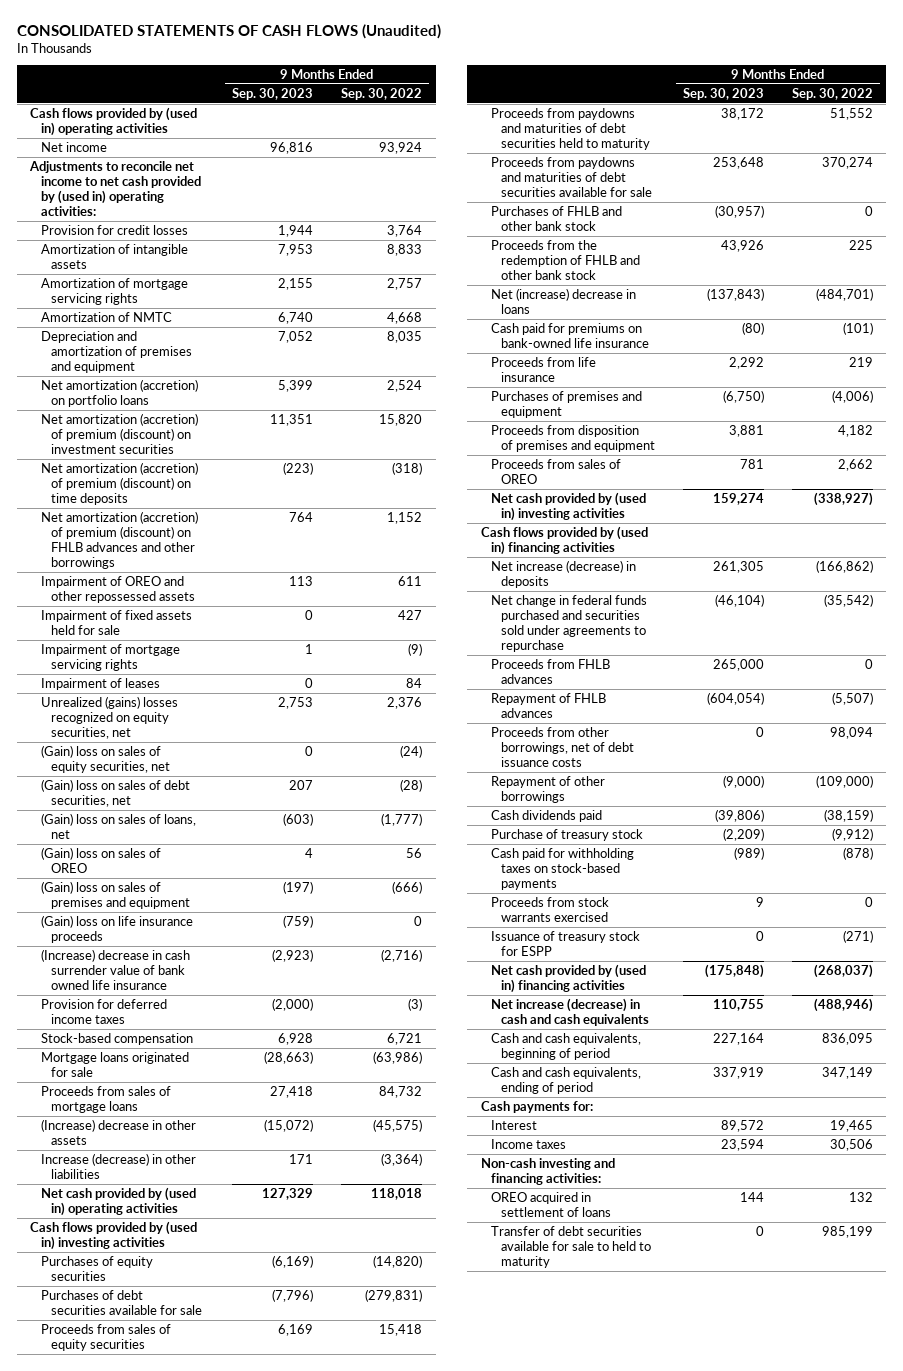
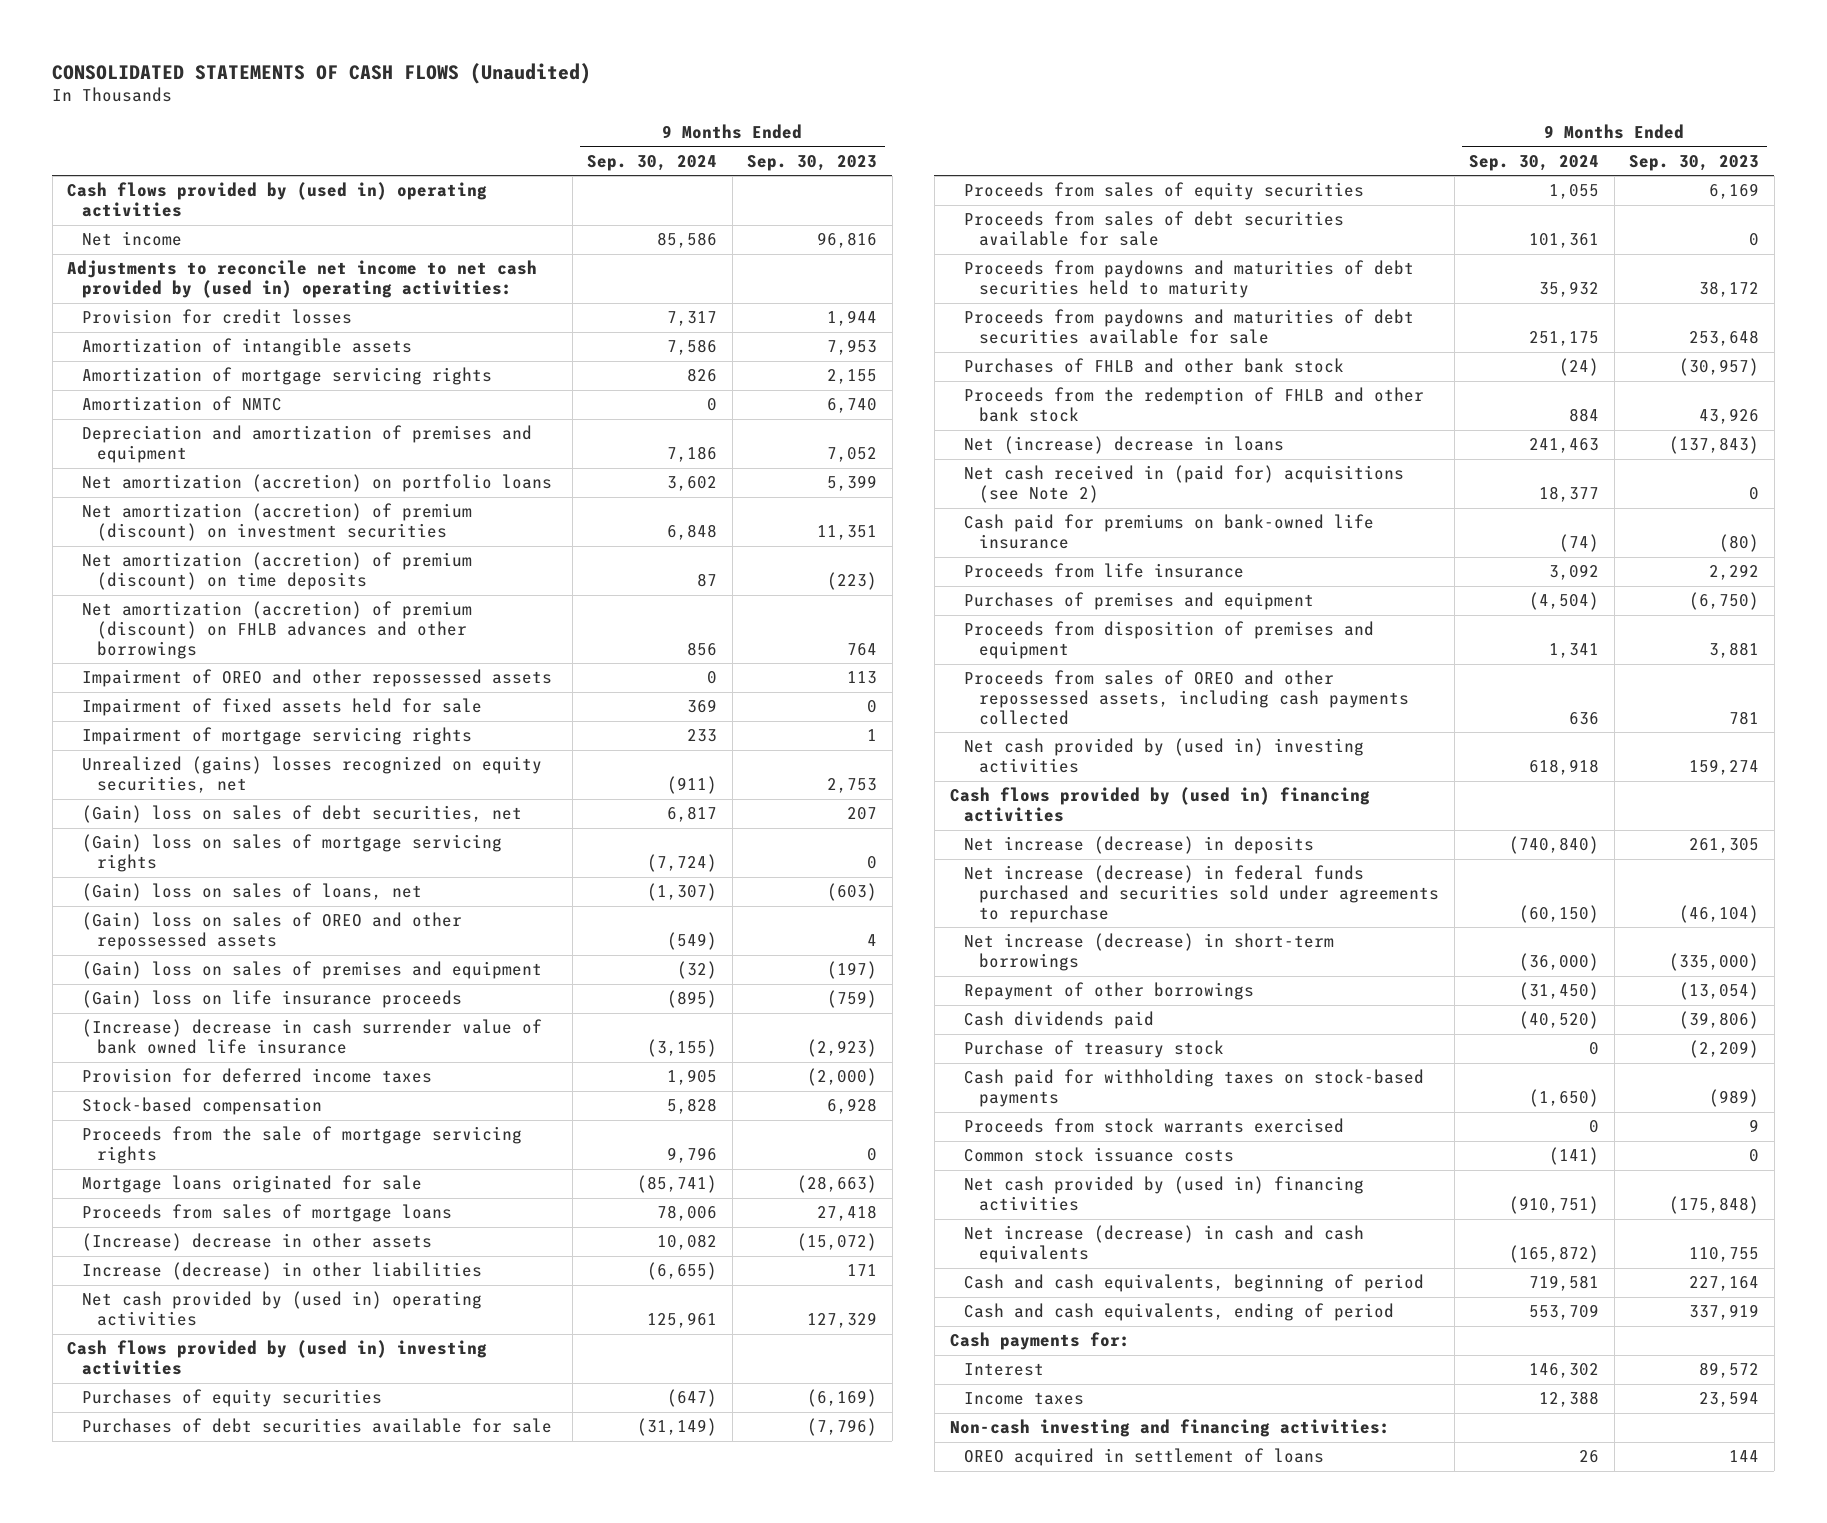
[341,87,423,100] Sep. 30, 2022 -> none
none -> [587,154,718,171] Sep. 30, 2024
[40,677,160,690] Impairment of leases -> none
[40,744,170,773] (Gain) loss on sales of equity securities, net -> none
none -> [82,834,503,873] (Gain) loss on sales of mortgage servicing rights
[40,846,161,873] (Gain) loss on sales of OREO -> [82,912,463,951] (Gain) loss on sales of OREO and other repossessed assets
none -> [82,1126,523,1165] Proceeds from the sale of mortgage servicing rights
none -> [964,211,1345,247] Proceeds from sales of debt securities available for sale
none -> [964,465,1405,504] Net cash received in (paid for) acquisitions (see Note 2)
[491,458,622,484] Proceeds from sales of OREO -> [964,670,1410,726] Proceeds from sales of OREO and other repossessed assets, including cash payments collected
[491,658,611,684] Proceeds from FHLB advances -> none
[491,692,607,718] Repayment of FHLB advances -> none
[491,726,635,767] Proceeds from other borrowings, net of debt issuance costs -> none
[491,594,648,652] Net change in federal funds purchased and securities sold under agreements to repurchase -> [964,865,1440,924] Net increase (decrease) in federal funds purchased and securities sold under agreements to repurchase
none -> [964,933,1335,972] Net increase (decrease) in short-term borrowings
[722,774,764,788] (9,000) -> [1679,982,1760,1001] (13,054)
[491,930,641,956] Issuance of treasury stock for ESPP -> none
none -> [964,1147,1235,1163] Common stock issuance costs
[491,1225,652,1268] Transfer of debt securities available for sale to held to maturity -> none

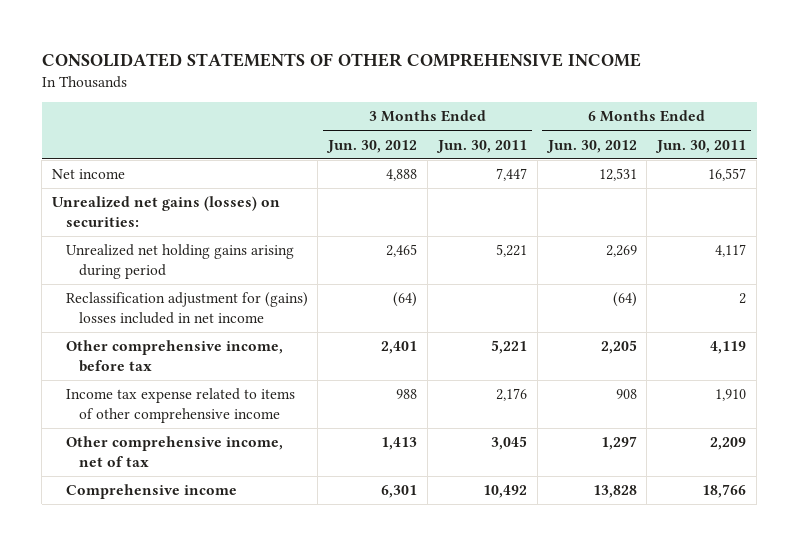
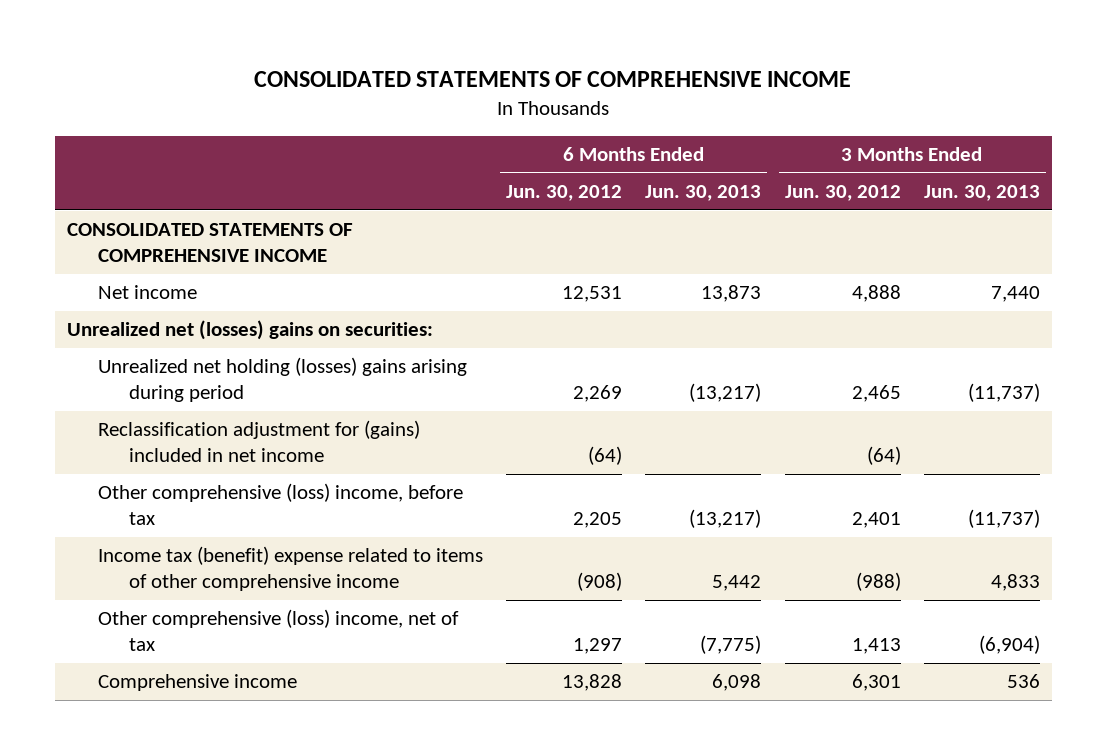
[41,52,641,67] CONSOLIDATED STATEMENTS OF OTHER COMPREHENSIVE INCOME -> [254,71,852,88] CONSOLIDATED STATEMENTS OF COMPREHENSIVE INCOME
[435,139,527,153] Jun. 30, 2011 -> none
[655,139,747,153] Jun. 30, 2011 -> none
none -> [645,184,762,201] Jun. 30, 2013
none -> [923,184,1040,201] Jun. 30, 2013
none -> [66,223,353,263] CONSOLIDATED STATEMENTS OF COMPREHENSIVE INCOME
[52,196,281,227] Unrealized net gains (losses) on securities: -> [66,320,433,341] Unrealized net (losses) gains on securities:
[65,244,294,279] Unrealized net holding gains arising during period -> [97,357,467,403] Unrealized net holding (losses) gains arising during period
[65,292,308,324] Reclassification adjustment for (gains) losses included in net income -> [97,420,420,463] Reclassification adjustment for (gains) included in net income
[65,340,283,372] Other comprehensive income, before tax -> [97,483,463,526] Other comprehensive (loss) income, before tax
[65,388,295,423] Income tax expense related to items of other comprehensive income -> [97,546,483,592] Income tax (benefit) expense related to items of other comprehensive income
[396,389,418,400] 988 -> [855,572,901,592] (988)
[615,389,637,400] 908 -> [576,572,622,592] (908)
[65,436,283,467] Other comprehensive income, net of tax -> [97,609,459,652] Other comprehensive (loss) income, net of tax

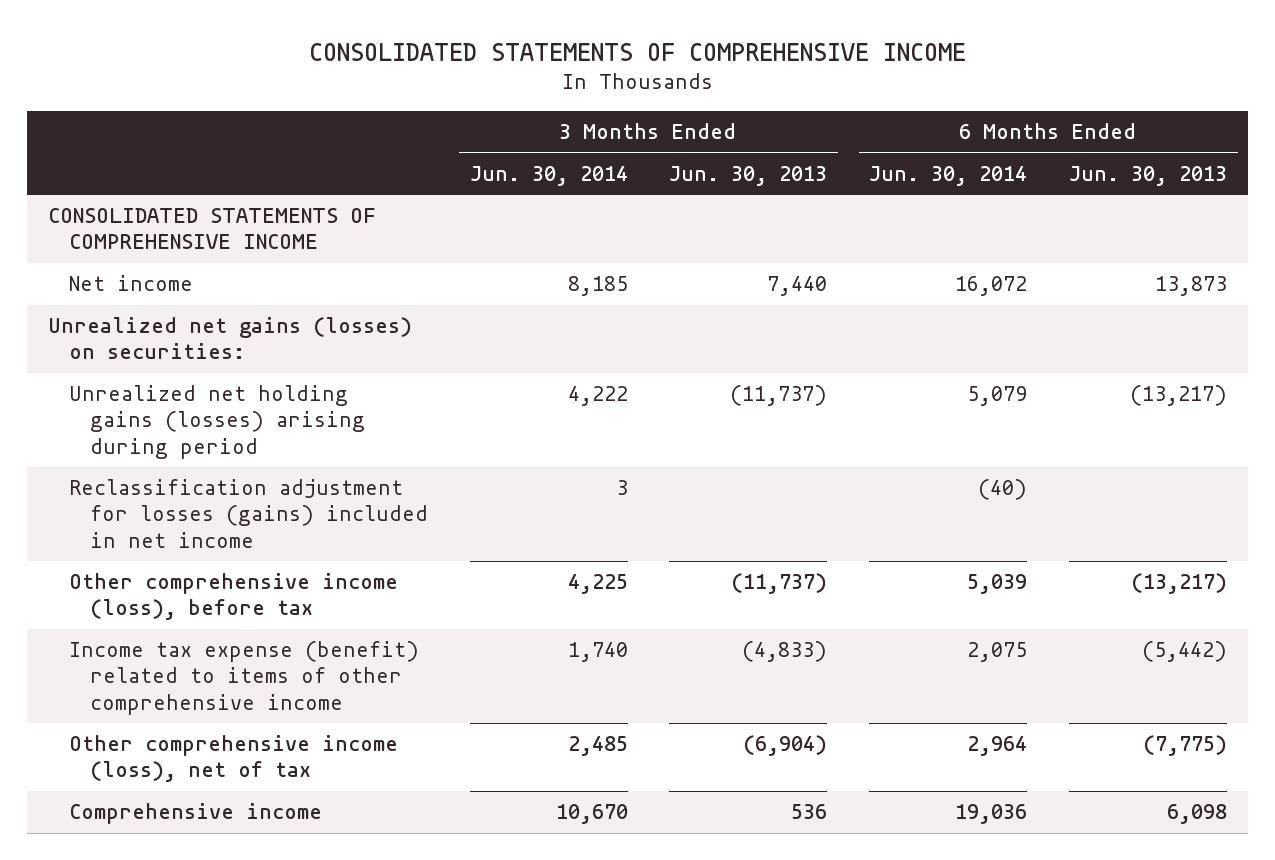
[505,184,622,201] Jun. 30, 2012 -> none
[784,184,901,201] Jun. 30, 2012 -> none
none -> [469,165,628,186] Jun. 30, 2014
none -> [869,165,1028,186] Jun. 30, 2014
[66,320,433,341] Unrealized net (losses) gains on securities: -> [48,317,413,360] Unrealized net gains (losses) on securities:
[97,357,467,403] Unrealized net holding (losses) gains arising during period -> [68,385,365,459] Unrealized net holding gains (losses) arising during period
[97,420,420,463] Reclassification adjustment for (gains) included in net income -> [68,479,428,548] Reclassification adjustment for losses (gains) included in net income
[97,483,463,526] Other comprehensive (loss) income, before tax -> [68,573,398,621] Other comprehensive income (loss), before tax
[97,546,483,592] Income tax (benefit) expense related to items of other comprehensive income -> [68,641,419,715] Income tax expense (benefit) related to items of other comprehensive income
[712,575,762,592] 5,442 -> [1142,641,1228,663] (5,442)
[990,574,1040,592] 4,833 -> [742,641,828,663] (4,833)
[97,609,459,652] Other comprehensive (loss) income, net of tax -> [68,735,398,783] Other comprehensive income (loss), net of tax

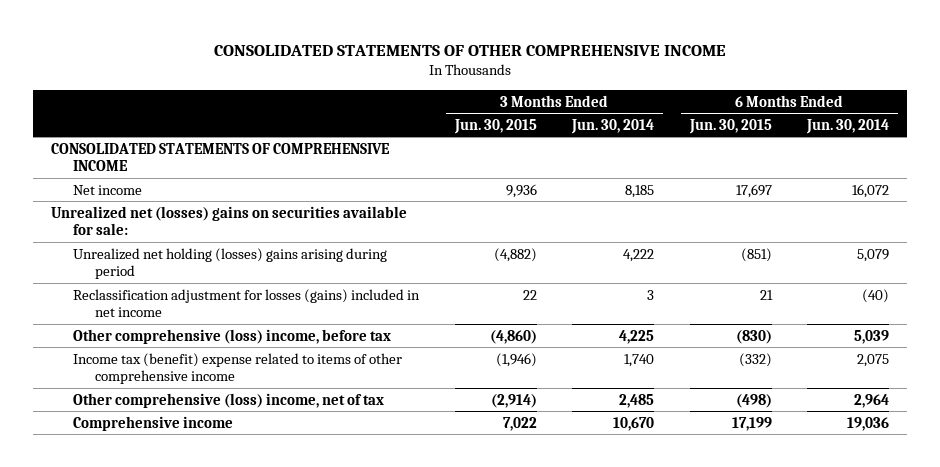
[308,42,966,61] CONSOLIDATED STATEMENTS OF COMPREHENSIVE INCOME -> [214,44,727,56] CONSOLIDATED STATEMENTS OF OTHER COMPREHENSIVE INCOME
[669,165,828,186] Jun. 30, 2013 -> none
[1069,165,1228,186] Jun. 30, 2013 -> none
none -> [453,118,537,134] Jun. 30, 2015
none -> [688,118,772,134] Jun. 30, 2015
[48,317,413,360] Unrealized net gains (losses) on securities: -> [51,205,408,235] Unrealized net (losses) gains on securities available for sale:
[68,385,365,459] Unrealized net holding gains (losses) arising during period -> [73,247,388,279] Unrealized net holding (losses) gains arising during period
[68,573,398,621] Other comprehensive income (loss), before tax -> [73,328,392,344] Other comprehensive (loss) income, before tax
[68,641,419,715] Income tax expense (benefit) related to items of other comprehensive income -> [73,352,403,384] Income tax (benefit) expense related to items of other comprehensive income
[68,735,398,783] Other comprehensive income (loss), net of tax -> [73,392,385,408] Other comprehensive (loss) income, net of tax

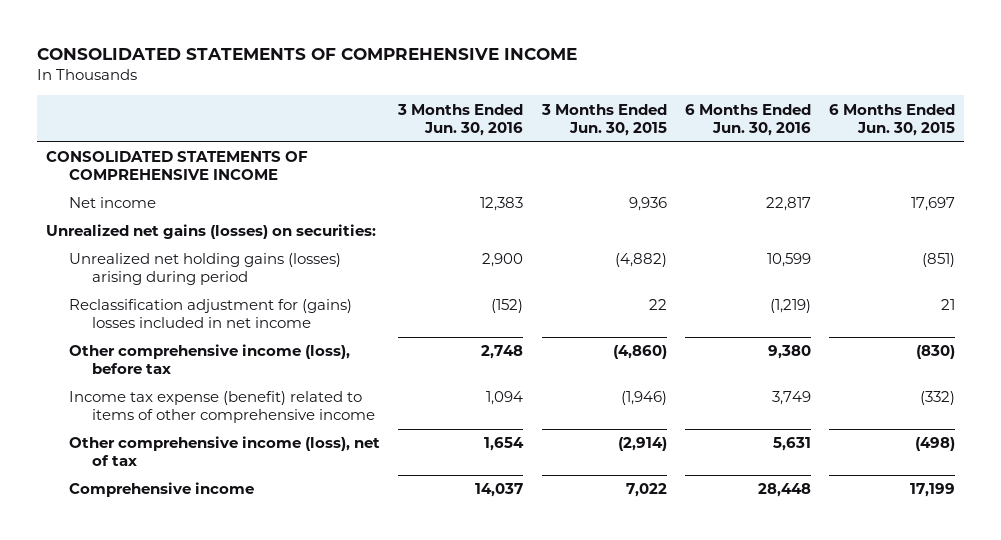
[214,44,727,56] CONSOLIDATED STATEMENTS OF OTHER COMPREHENSIVE INCOME -> [36,48,577,61] CONSOLIDATED STATEMENTS OF COMPREHENSIVE INCOME
[571,118,655,134] Jun. 30, 2014 -> none
[805,118,889,134] Jun. 30, 2014 -> none
none -> [397,103,524,136] 3 Months Ended Jun. 30, 2016
none -> [684,103,811,136] 6 Months Ended Jun. 30, 2016
[51,205,408,235] Unrealized net (losses) gains on securities available for sale: -> [46,224,377,240] Unrealized net gains (losses) on securities:
[73,247,388,279] Unrealized net holding (losses) gains arising during period -> [69,253,342,286] Unrealized net holding gains (losses) arising during period
[73,288,421,317] Reclassification adjustment for losses (gains) included in net income -> [69,299,353,329] Reclassification adjustment for (gains) losses included in net income
[73,328,392,344] Other comprehensive (loss) income, before tax -> [69,344,351,375] Other comprehensive income (loss), before tax
[73,352,403,384] Income tax (benefit) expense related to items of other comprehensive income -> [69,391,375,424] Income tax expense (benefit) related to items of other comprehensive income
[73,392,385,408] Other comprehensive (loss) income, net of tax -> [69,436,381,467] Other comprehensive income (loss), net of tax

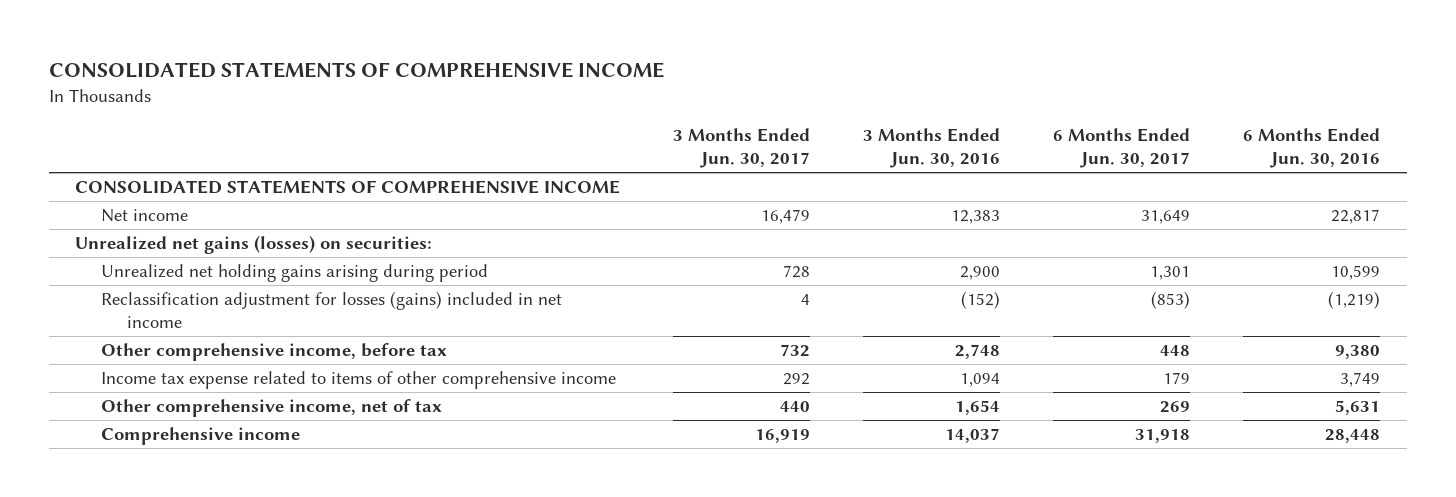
[540,103,667,136] 3 Months Ended Jun. 30, 2015 -> none
[828,103,955,136] 6 Months Ended Jun. 30, 2015 -> none
none -> [673,128,811,169] 3 Months Ended Jun. 30, 2017
none -> [1053,128,1191,169] 6 Months Ended Jun. 30, 2017
[69,253,342,286] Unrealized net holding gains (losses) arising during period -> [101,264,489,283] Unrealized net holding gains arising during period
[69,299,353,329] Reclassification adjustment for (gains) losses included in net income -> [101,291,563,329] Reclassification adjustment for losses (gains) included in net income
[69,344,351,375] Other comprehensive income (loss), before tax -> [101,343,448,362] Other comprehensive income, before tax
[69,391,375,424] Income tax expense (benefit) related to items of other comprehensive income -> [101,371,617,390] Income tax expense related to items of other comprehensive income
[69,436,381,467] Other comprehensive income (loss), net of tax -> [101,399,443,418] Other comprehensive income, net of tax

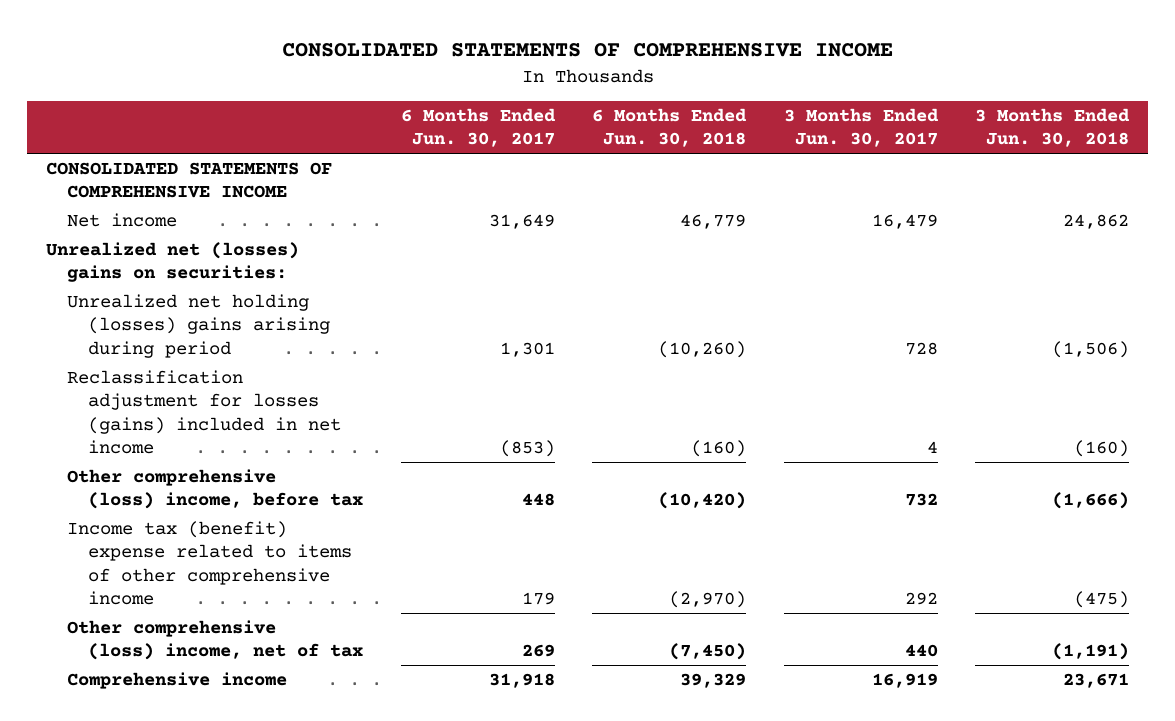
[863,128,1001,169] 3 Months Ended Jun. 30, 2016 -> none
[1243,128,1381,169] 6 Months Ended Jun. 30, 2016 -> none
none -> [592,107,748,148] 6 Months Ended Jun. 30, 2018
none -> [975,107,1131,148] 3 Months Ended Jun. 30, 2018
[75,235,433,255] Unrealized net gains (losses) on securities: -> [45,241,299,283] Unrealized net (losses) gains on securities:
[101,264,489,283] Unrealized net holding gains arising during period -> [66,293,330,358] Unrealized net holding (losses) gains arising during period
[101,343,448,362] Other comprehensive income, before tax -> [66,468,363,510] Other comprehensive (loss) income, before tax
[101,371,617,390] Income tax expense related to items of other comprehensive income -> [66,520,352,606] Income tax (benefit) expense related to items of other comprehensive income
[101,399,443,418] Other comprehensive income, net of tax -> [66,619,363,661] Other comprehensive (loss) income, net of tax

